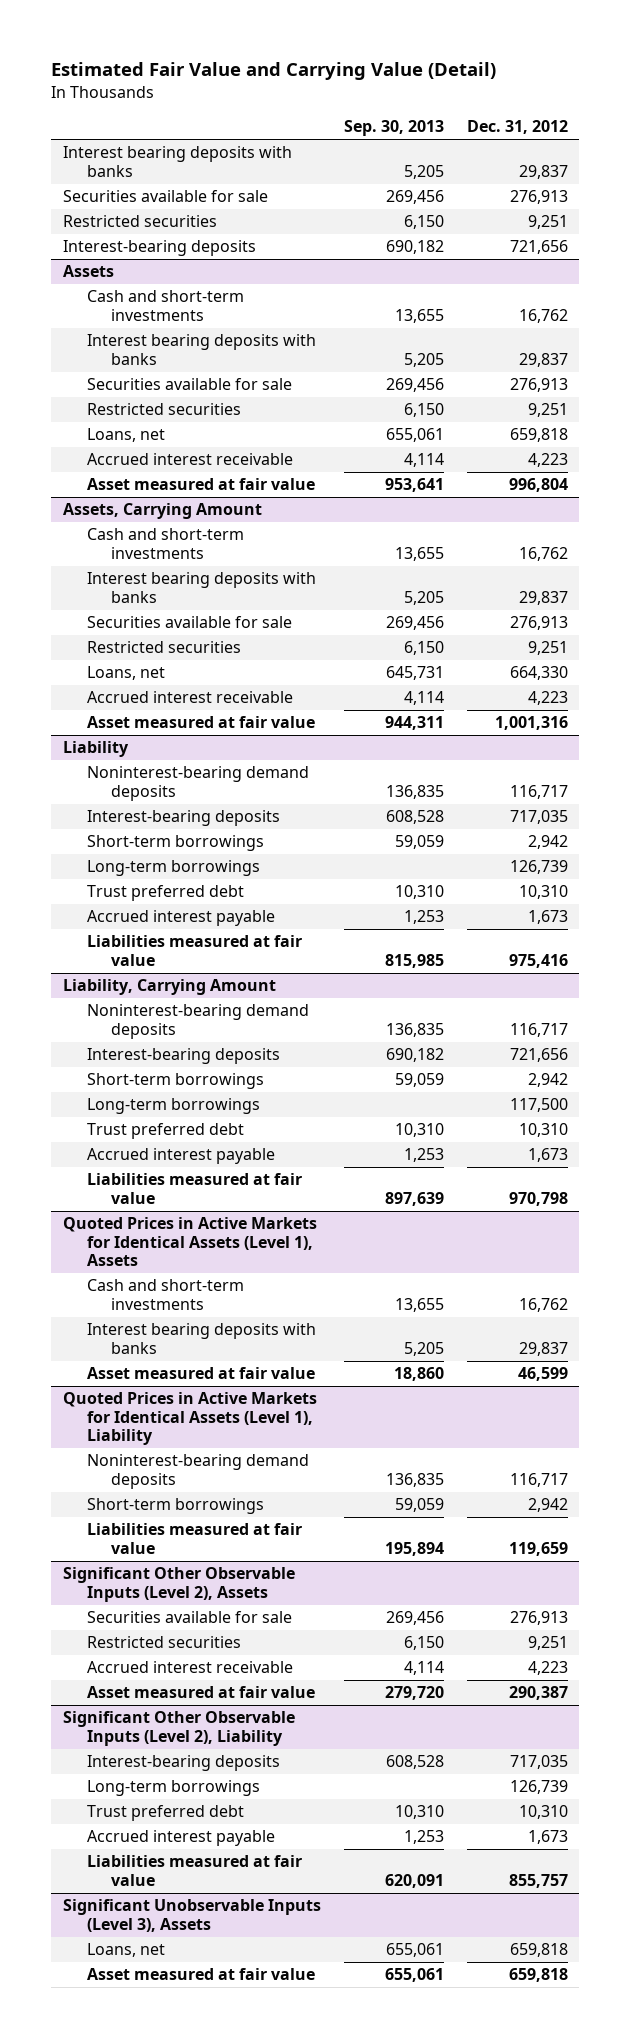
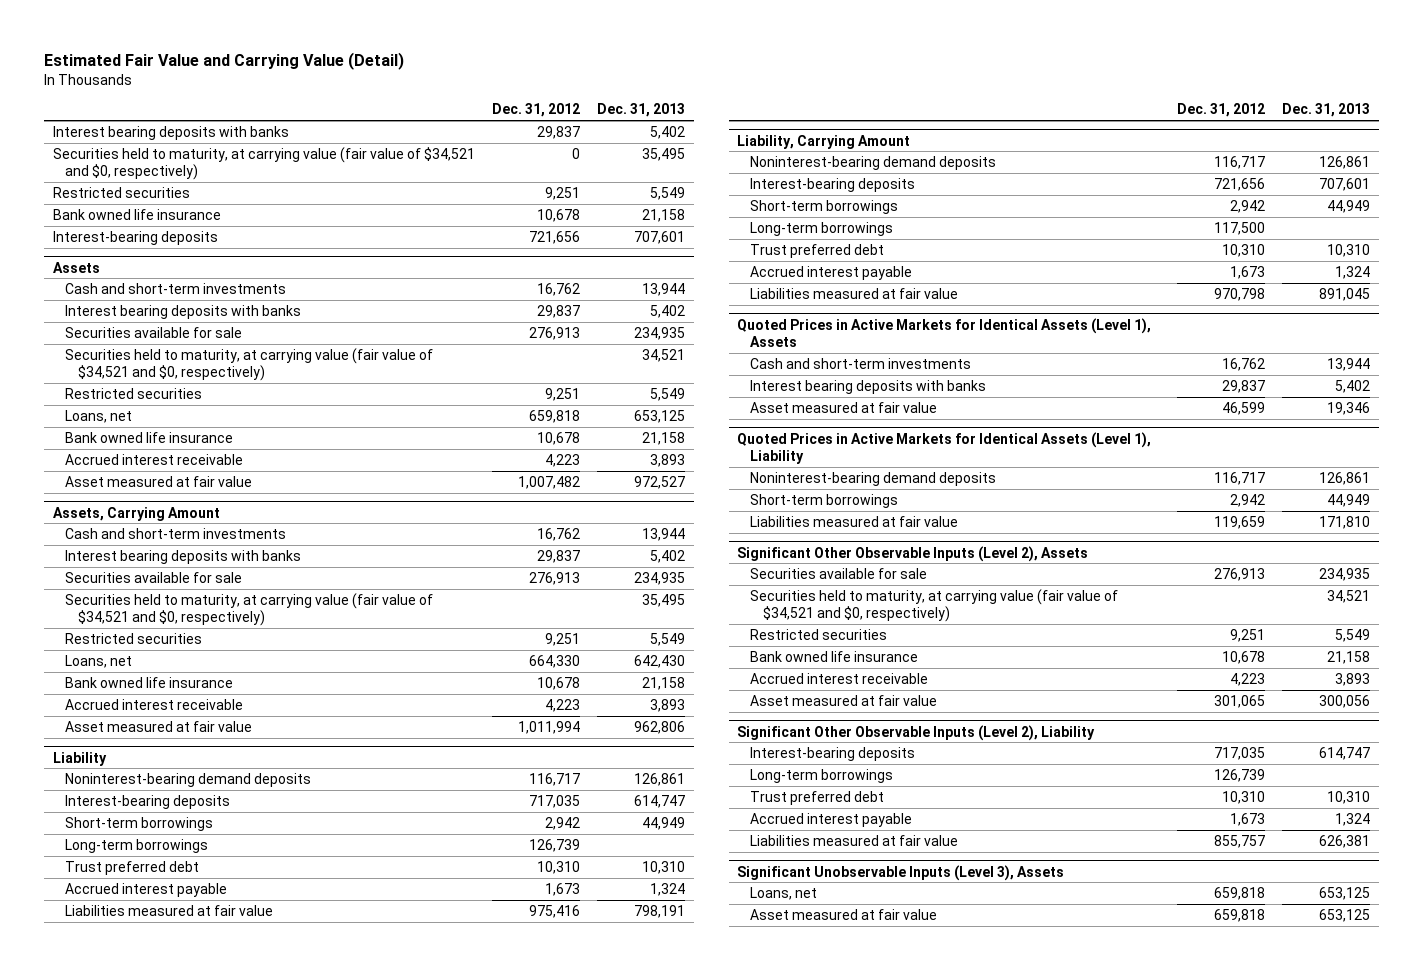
[343,120,444,137] Sep. 30, 2013 -> none
none -> [597,103,686,118] Dec. 31, 2013
[62,190,268,203] Securities available for sale -> none
none -> [52,146,475,181] Securities held to maturity, at carrying value (fair value of $34,521 and $0, respectively)
none -> [52,208,221,220] Bank owned life insurance
none -> [65,347,434,382] Securities held to maturity, at carrying value (fair value of $34,521 and $0, respectively)
none -> [65,431,234,443] Bank owned life insurance
[508,478,568,493] 996,804 -> [517,475,580,489] 1,007,482
none -> [65,592,434,627] Securities held to maturity, at carrying value (fair value of $34,521 and $0, respectively)
none -> [65,676,234,688] Bank owned life insurance
[494,716,568,731] 1,001,316 -> [517,720,580,734] 1,011,994
none -> [750,588,1119,623] Securities held to maturity, at carrying value (fair value of $34,521 and $0, respectively)
none -> [750,650,919,662] Bank owned life insurance
[508,1686,568,1701] 290,387 -> [1213,694,1265,708] 301,065

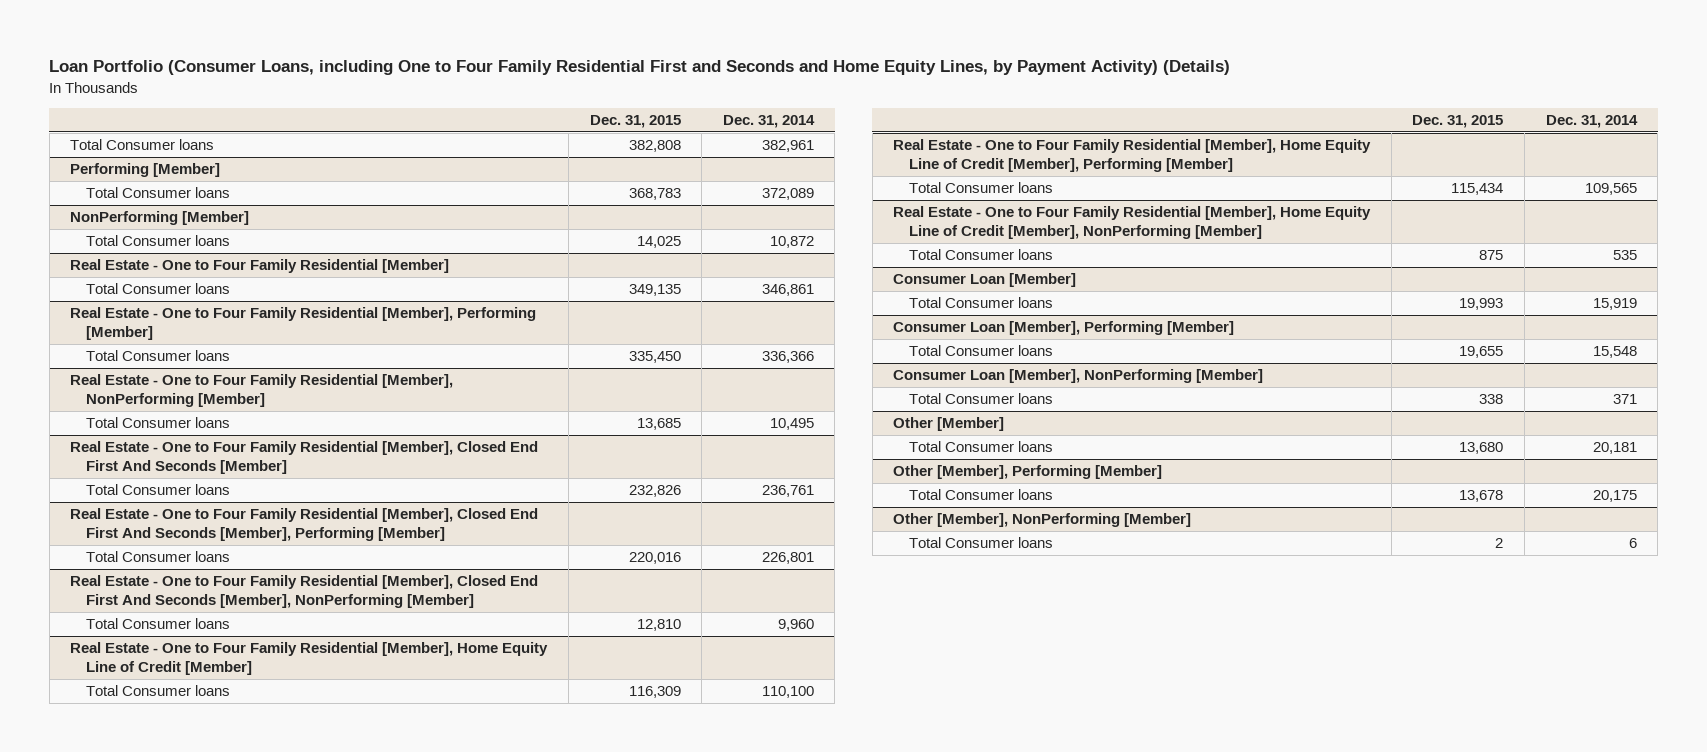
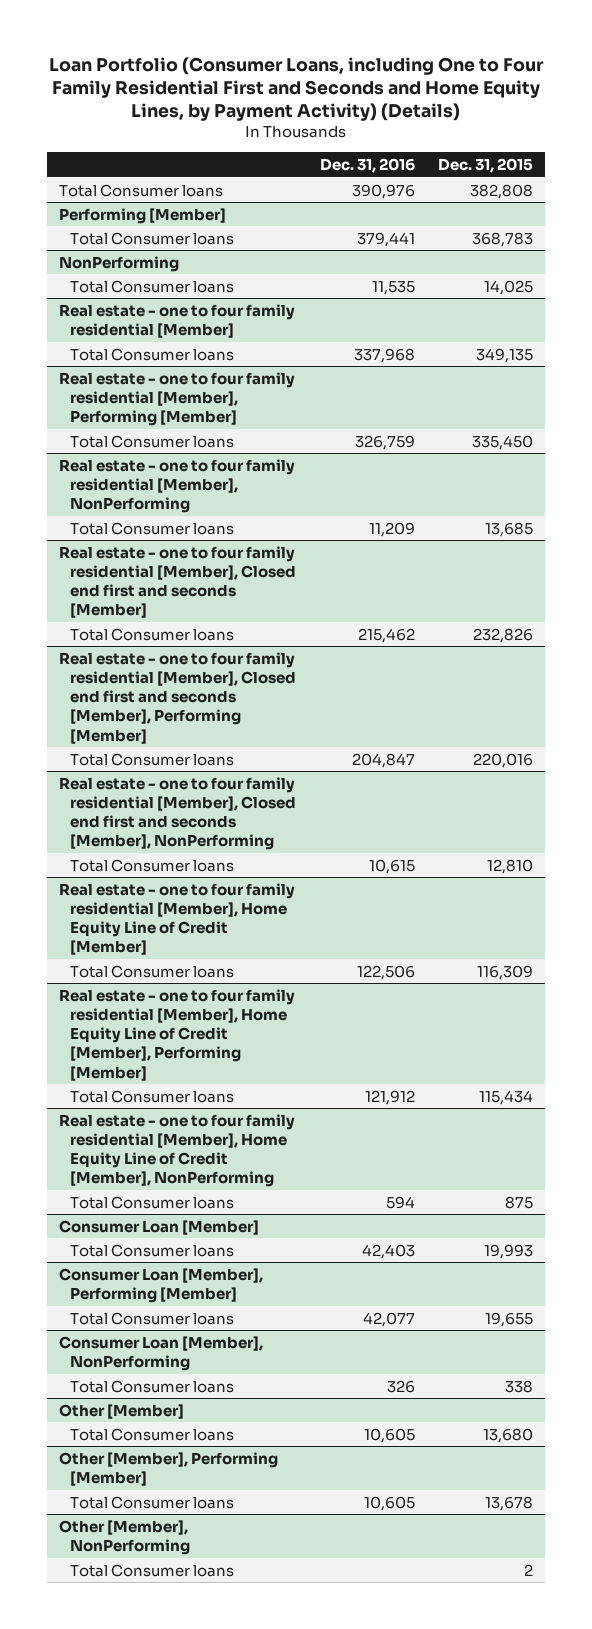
[722,114,815,128] Dec. 31, 2014 -> none
none -> [319,158,415,174] Dec. 31, 2016
[70,211,250,226] NonPerforming [Member] -> [59,255,180,272] NonPerforming
[70,259,450,274] Real Estate - One to Four Family Residential [Member] -> [59,303,296,338] Real estate - one to four family residential [Member]
[70,307,537,340] Real Estate - One to Four Family Residential [Member], Performing [Member] -> [59,371,296,427] Real estate - one to four family residential [Member], Performing [Member]
[70,374,454,407] Real Estate - One to Four Family Residential [Member], NonPerforming [Member] -> [59,458,296,514] Real estate - one to four family residential [Member], NonPerforming
[70,441,539,474] Real Estate - One to Four Family Residential [Member], Closed End First And Seconds [Member] -> [59,545,296,619] Real estate - one to four family residential [Member], Closed end first and seconds [Member]
[70,508,539,541] Real Estate - One to Four Family Residential [Member], Closed End First And Seconds [Member], Performing [Member] -> [59,651,296,744] Real estate - one to four family residential [Member], Closed end first and seconds [Member], Performing [Member]
[70,575,539,608] Real Estate - One to Four Family Residential [Member], Closed End First And Seconds [Member], NonPerforming [Member] -> [59,776,296,851] Real estate - one to four family residential [Member], Closed end first and seconds [Member], NonPerforming
[70,642,549,675] Real Estate - One to Four Family Residential [Member], Home Equity Line of Credit [Member] -> [59,882,296,956] Real estate - one to four family residential [Member], Home Equity Line of Credit [Member]
[893,139,1372,172] Real Estate - One to Four Family Residential [Member], Home Equity Line of Credit [Member], Performing [Member] -> [59,988,296,1081] Real estate - one to four family residential [Member], Home Equity Line of Credit [Member], Performing [Member]
[893,206,1372,239] Real Estate - One to Four Family Residential [Member], Home Equity Line of Credit [Member], NonPerforming [Member] -> [59,1113,296,1188] Real estate - one to four family residential [Member], Home Equity Line of Credit [Member], NonPerforming
[893,369,1264,384] Consumer Loan [Member], NonPerforming [Member] -> [59,1335,264,1371] Consumer Loan [Member], NonPerforming
[893,513,1192,528] Other [Member], NonPerforming [Member] -> [59,1519,190,1555] Other [Member], NonPerforming

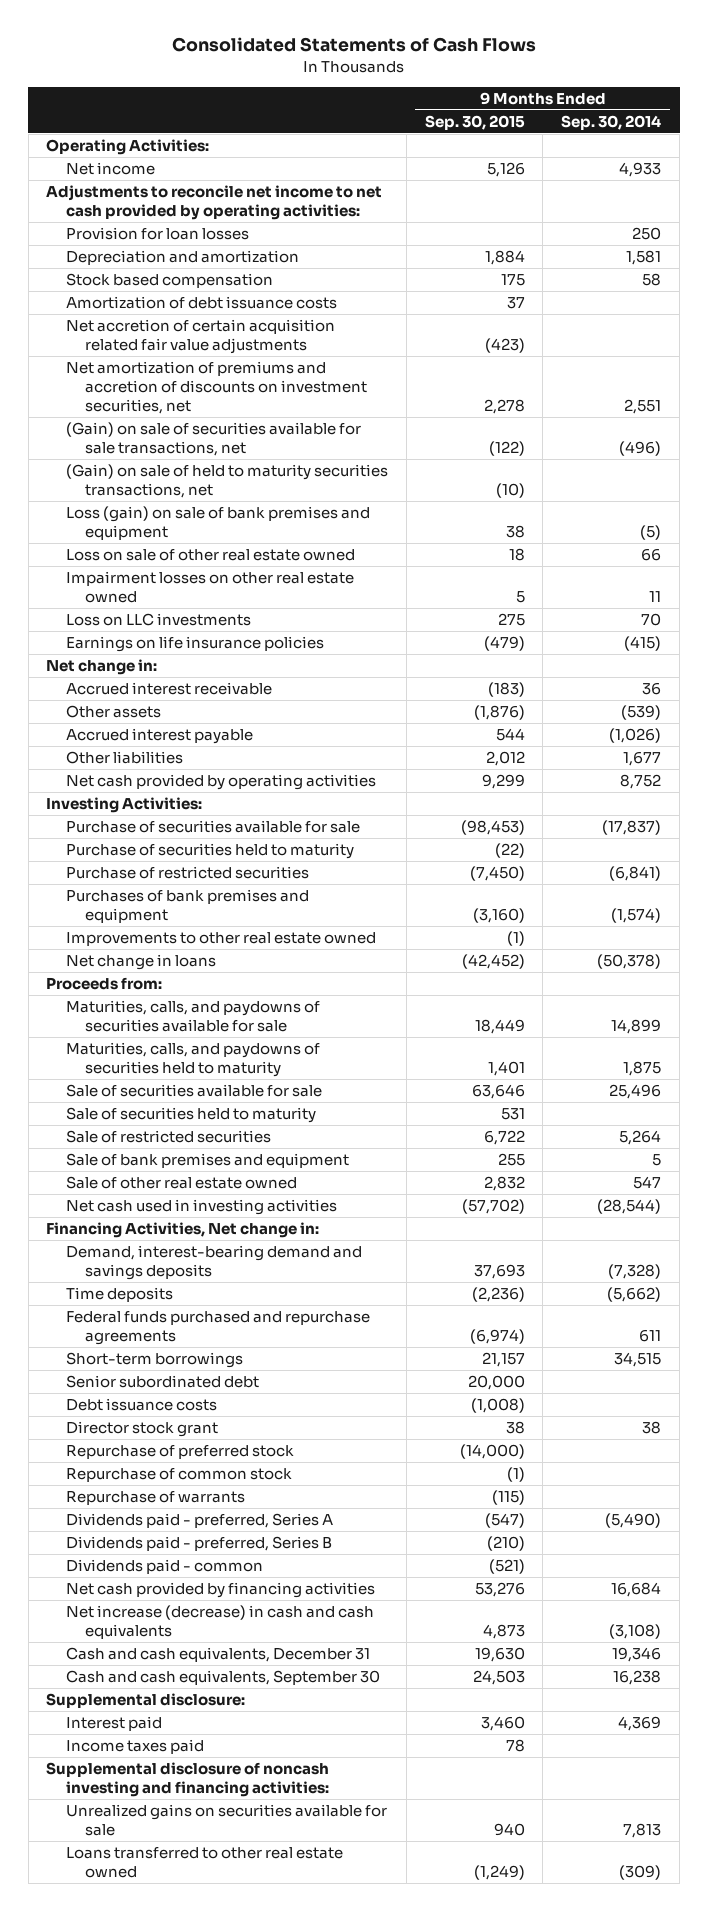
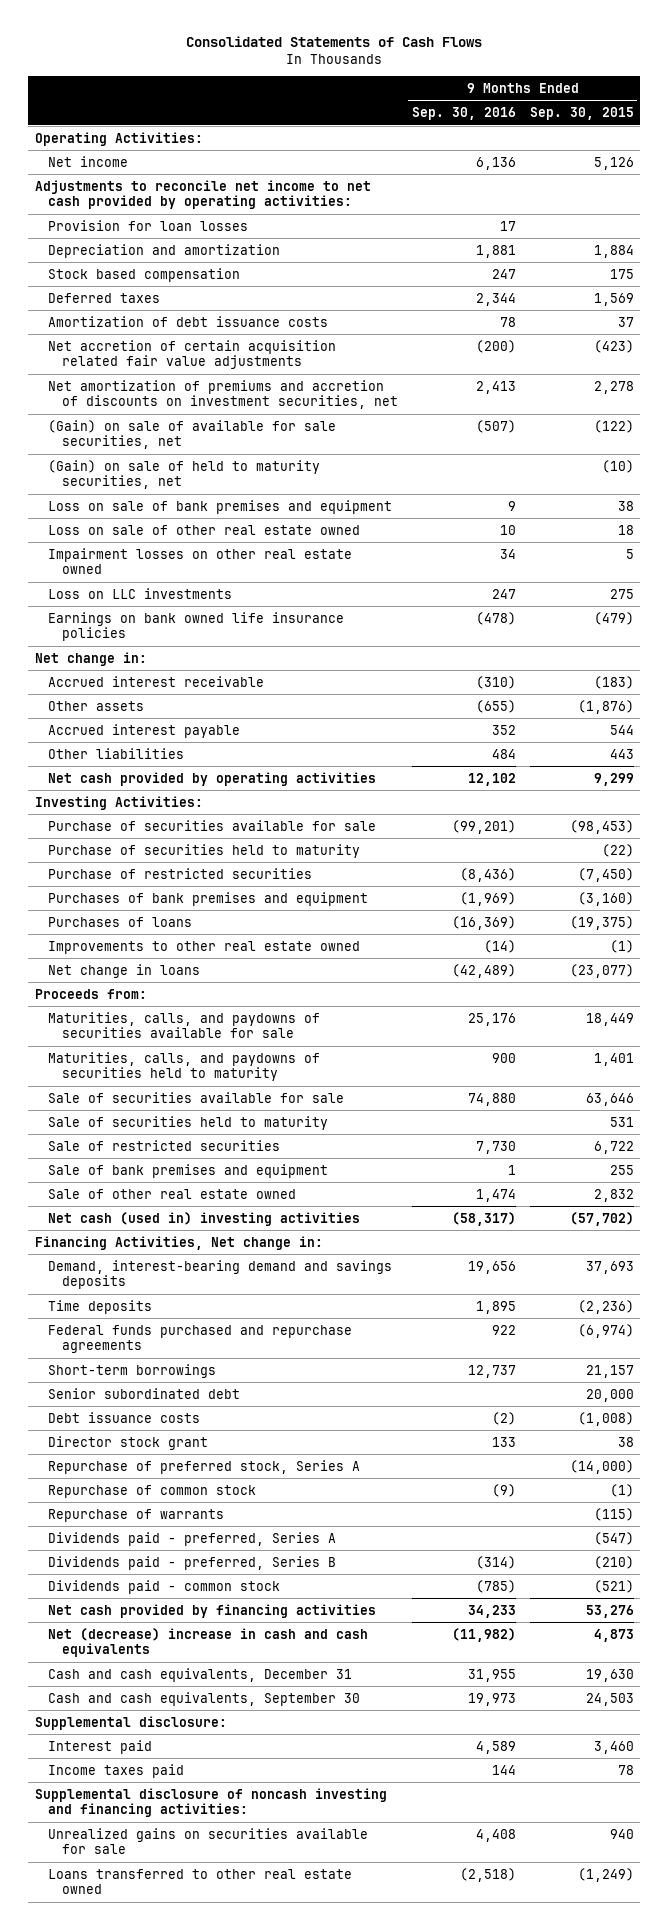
[561,114,662,130] Sep. 30, 2014 -> none
none -> [411,107,516,121] Sep. 30, 2016
none -> [48,292,161,303] Deferred taxes
[65,422,361,456] (Gain) on sale of securities available for sale transactions, net -> [48,419,337,450] (Gain) on sale of available for sale securities, net
[65,464,388,498] (Gain) on sale of held to maturity securities transactions, net -> [48,459,321,490] (Gain) on sale of held to maturity securities, net
[65,506,370,540] Loss (gain) on sale of bank premises and equipment -> [48,499,393,514] Loss on sale of bank premises and equipment
[65,636,324,653] Earnings on life insurance policies -> [48,611,345,642] Earnings on bank owned life insurance policies
[485,751,525,767] 2,012 -> [609,748,634,759] 443
none -> [48,916,193,927] Purchases of loans
[461,954,525,970] (42,452) -> [569,963,634,978] (23,077)
[65,1199,337,1216] Net cash used in investing activities -> [48,1211,361,1226] Net cash (used in) investing activities
[65,1445,294,1460] Repurchase of preferred stock -> [48,1459,361,1474] Repurchase of preferred stock, Series A
[65,1559,263,1575] Dividends paid - common -> [48,1579,281,1594] Dividends paid - common stock
[65,1605,374,1639] Net increase (decrease) in cash and cash equivalents -> [48,1627,369,1658] Net (decrease) increase in cash and cash equivalents

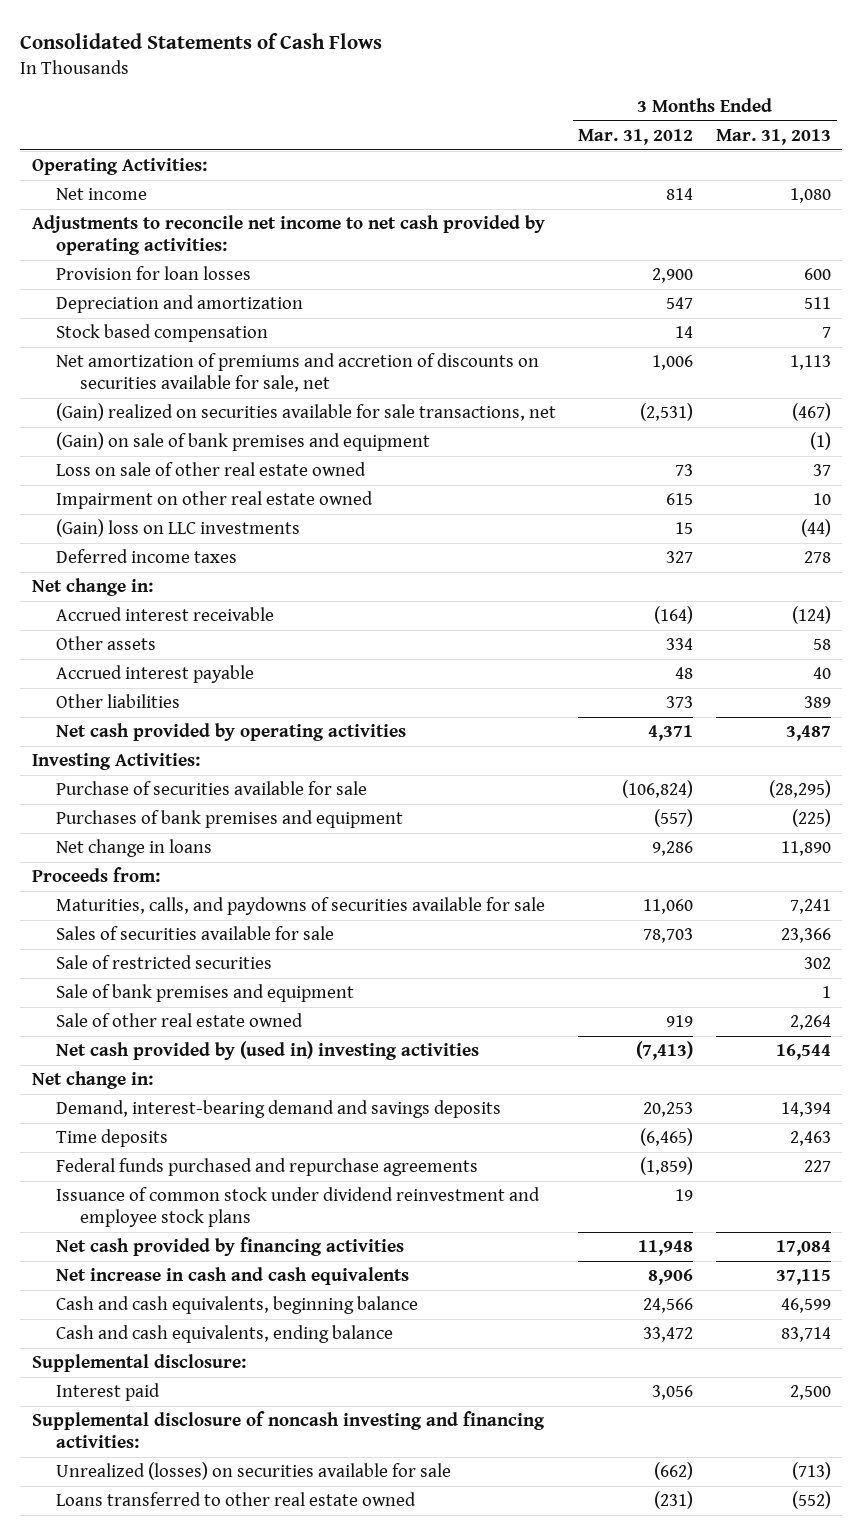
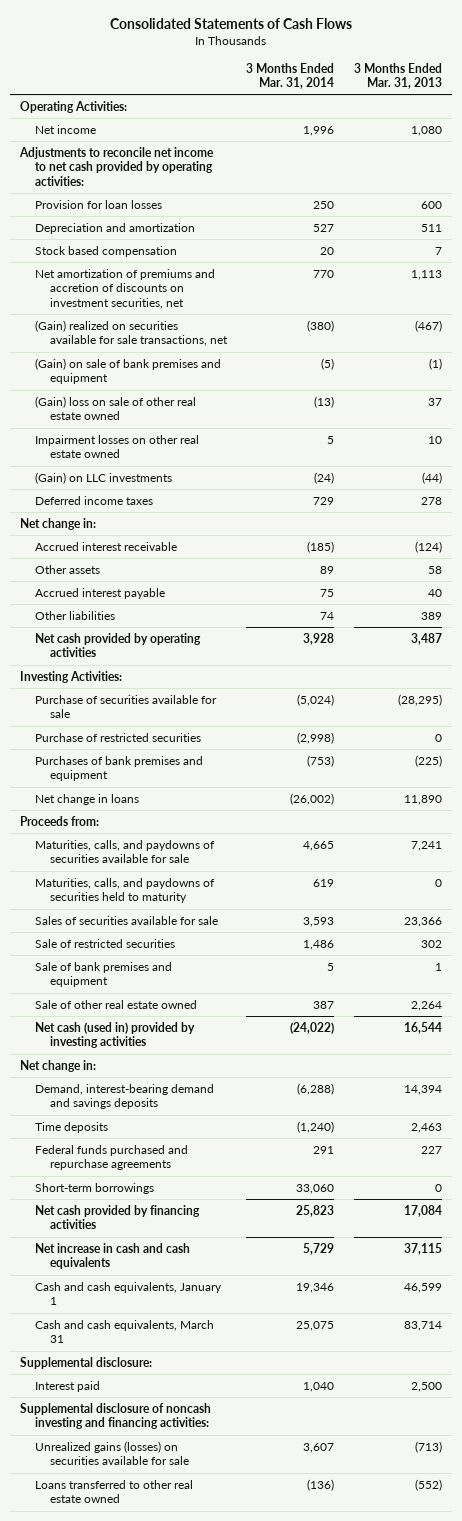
[578,128,694,145] Mar. 31, 2012 -> none
none -> [246,62,335,90] 3 Months Ended Mar. 31, 2014
[55,353,539,393] Net amortization of premiums and accretion of discounts on securities available for sale, net -> [34,268,215,310] Net amortization of premiums and accretion of discounts on investment securities, net
[55,462,366,477] Loss on sale of other real estate owned -> [34,395,196,421] (Gain) loss on sale of other real estate owned
[55,491,373,510] Impairment on other real estate owned -> [34,434,199,459] Impairment losses on other real estate owned
[55,519,300,538] (Gain) loss on LLC investments -> [34,471,172,484] (Gain) on LLC investments
none -> [34,732,201,742] Purchase of restricted securities
none -> [34,877,215,904] Maturities, calls, and paydowns of securities held to maturity
[55,1041,479,1061] Net cash provided by (used in) investing activities -> [34,1021,195,1049] Net cash (used in) provided by investing activities
[55,1187,540,1228] Issuance of common stock under dividend reinvestment and employee stock plans -> none
none -> [34,1182,154,1194] Short-term borrowings
[55,1296,418,1315] Cash and cash equivalents, beginning balance -> [34,1281,222,1306] Cash and cash equivalents, January 1
[55,1325,393,1344] Cash and cash equivalents, ending balance -> [34,1319,214,1344] Cash and cash equivalents, March 31
[55,1462,451,1481] Unrealized (losses) on securities available for sale -> [34,1440,189,1466] Unrealized gains (losses) on securities available for sale

